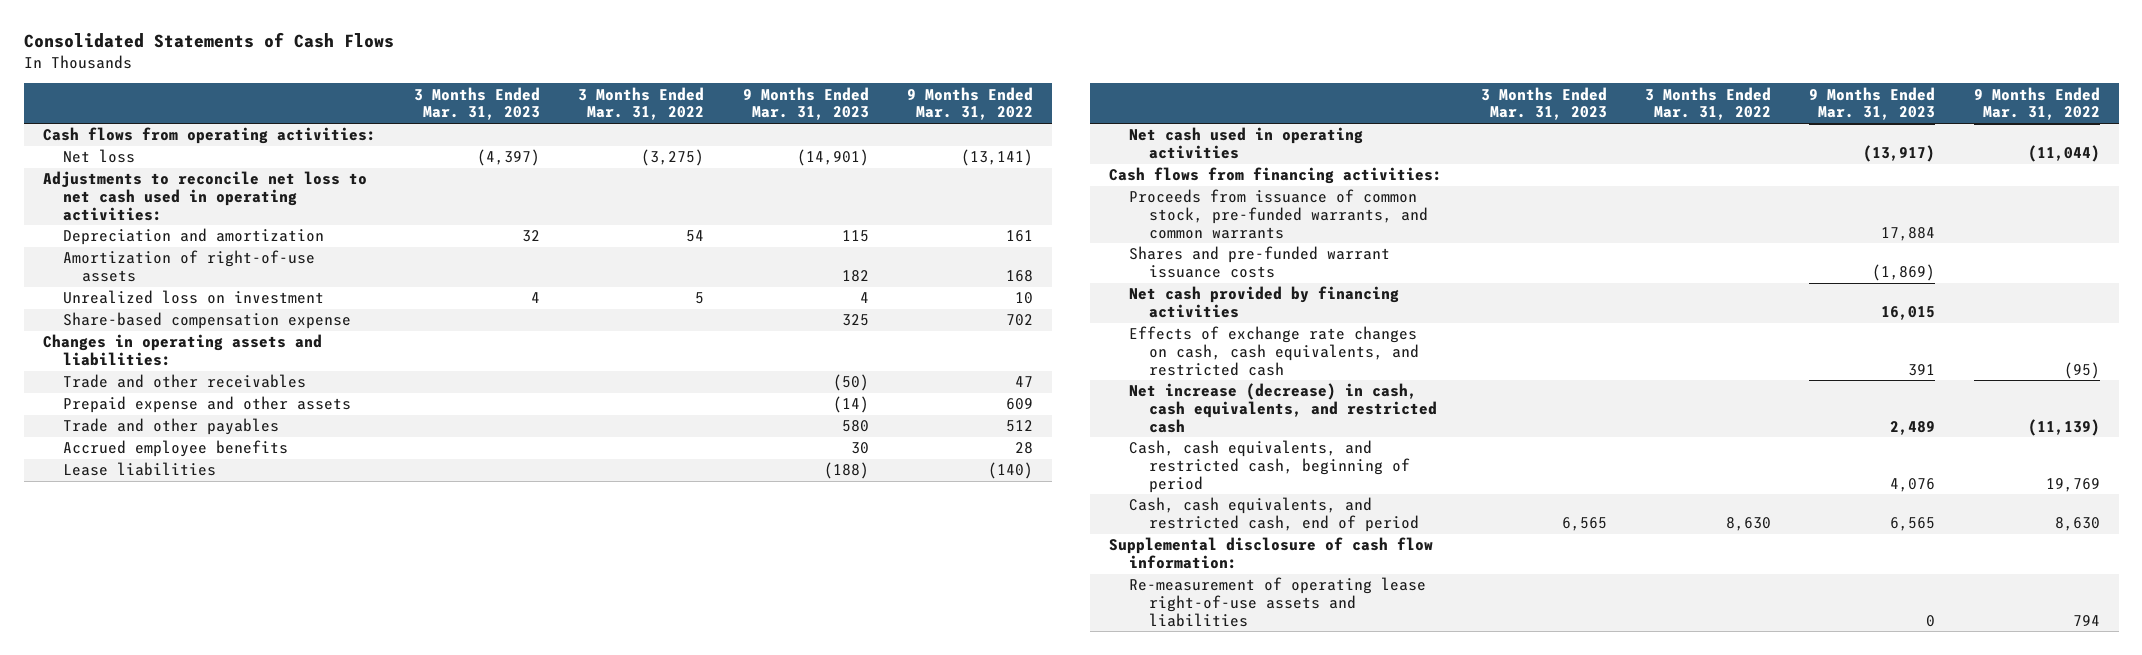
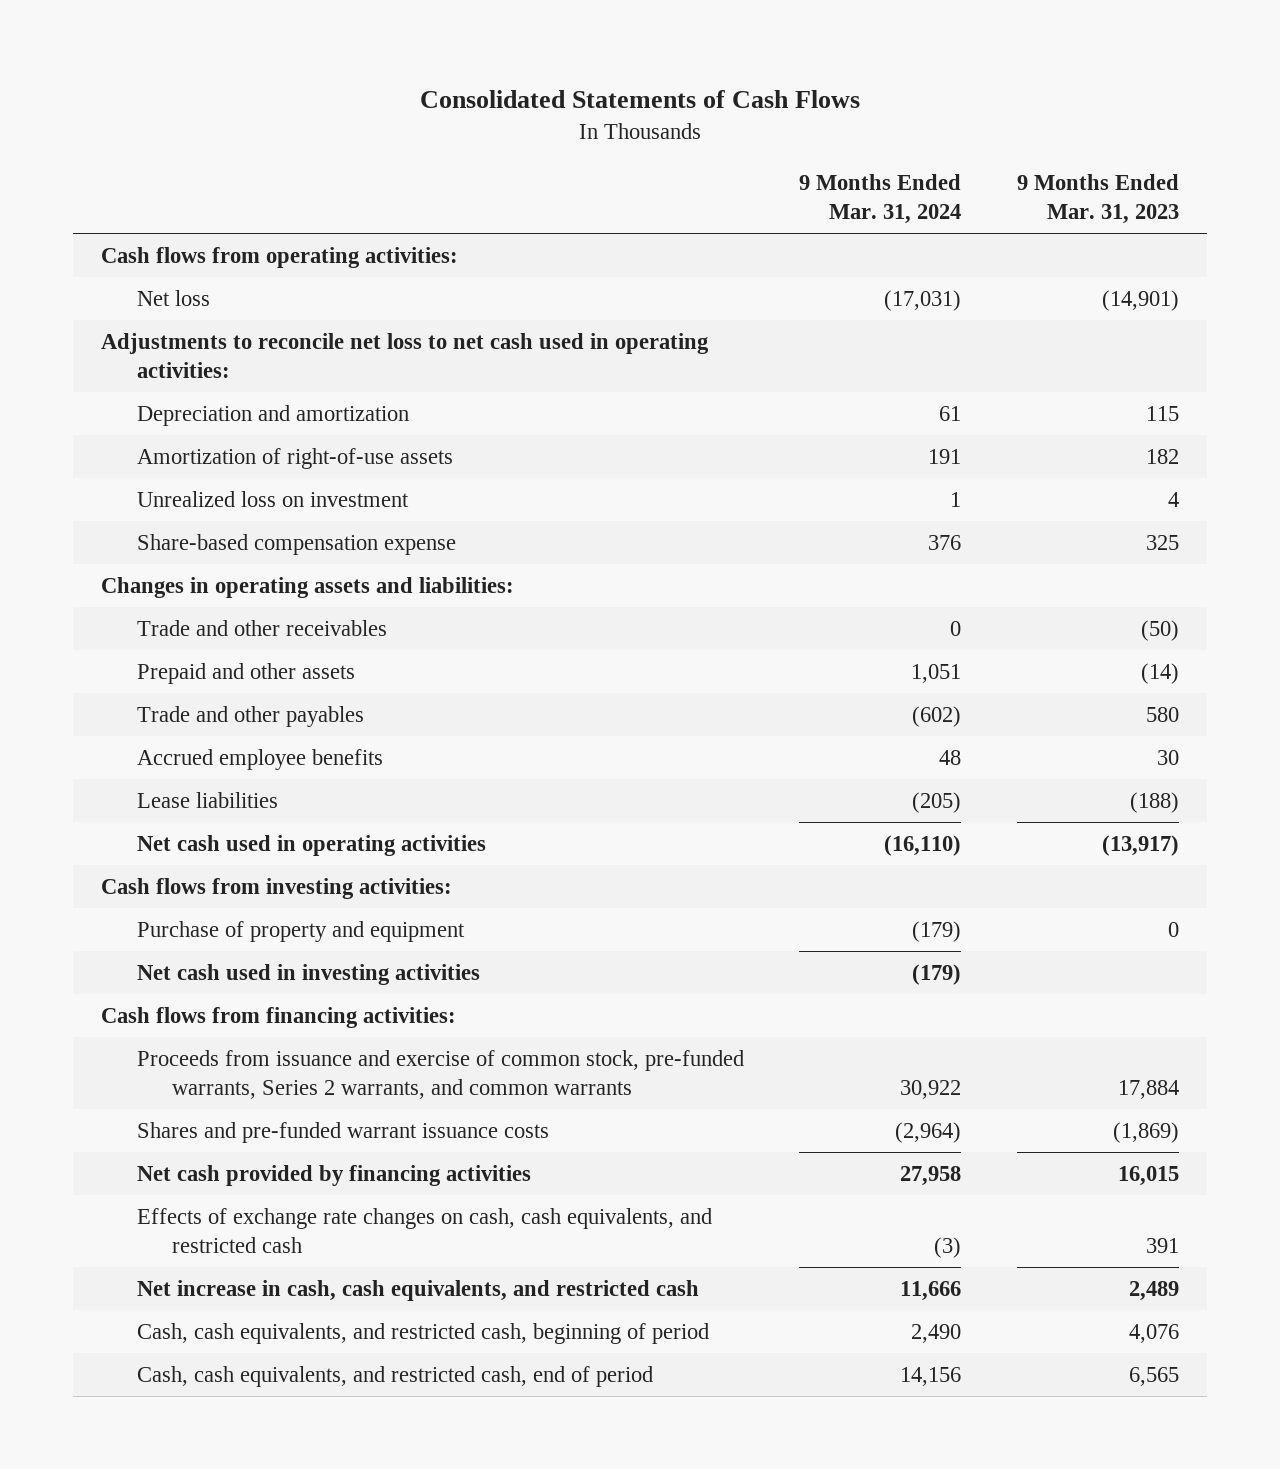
[414,86,541,121] 3 Months Ended Mar. 31, 2023 -> none
[578,86,705,121] 3 Months Ended Mar. 31, 2022 -> none
[906,86,1033,121] 9 Months Ended Mar. 31, 2022 -> none
none -> [799,174,962,225] 9 Months Ended Mar. 31, 2024
[62,396,351,414] Prepaid expense and other assets -> [136,662,355,684] Prepaid and other assets
none -> [100,877,452,899] Cash flows from investing activities:
none -> [136,920,465,942] Purchase of property and equipment
none -> [136,963,480,985] Net cash used in investing activities
[1129,189,1429,239] Proceeds from issuance of common stock, pre-funded warrants, and common warrants -> [136,1049,744,1099] Proceeds from issuance and exercise of common stock, pre-funded warrants, Series 2 warrants, and common warrants
[1129,383,1438,433] Net increase (decrease) in cash, cash equivalents, and restricted cash -> [136,1279,699,1301] Net increase in cash, cash equivalents, and restricted cash
[1109,537,1434,570] Supplemental disclosure of cash flow information: -> none
[1129,577,1427,627] Re-measurement of operating lease right-of-use assets and liabilities -> none

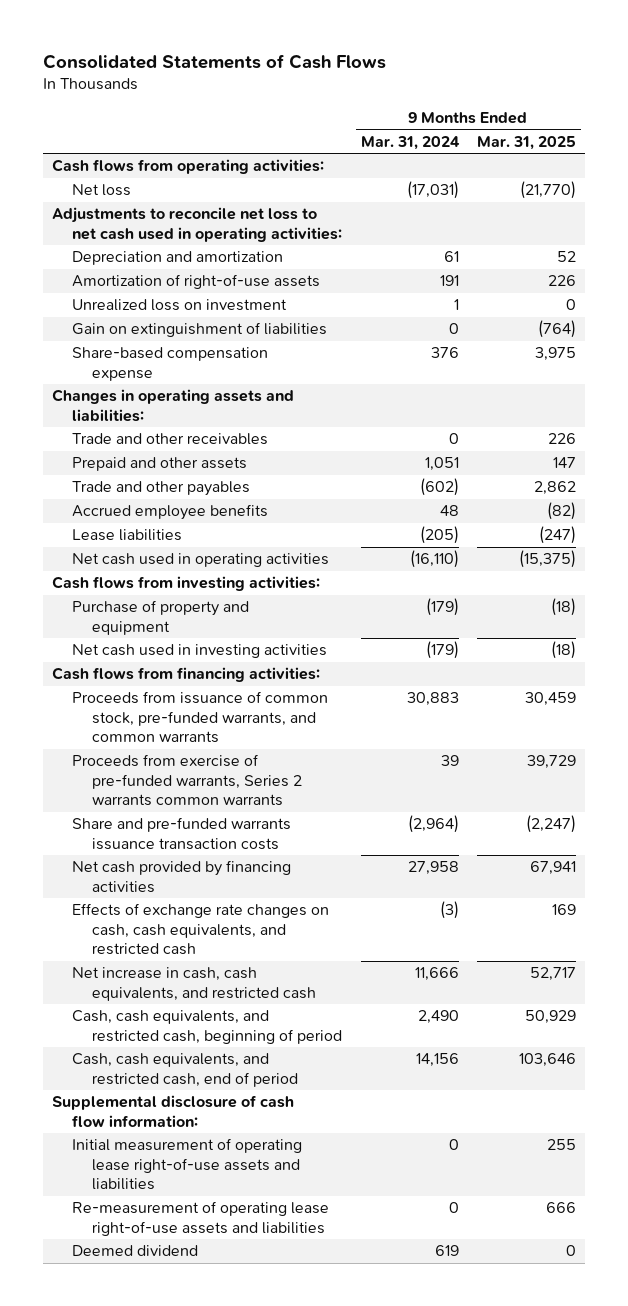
[1017,174,1180,225] 9 Months Ended Mar. 31, 2023 -> none
none -> [477,135,577,150] Mar. 31, 2025
none -> [72,322,328,338] Gain on extinguishment of liabilities
[136,1049,744,1099] Proceeds from issuance and exercise of common stock, pre-funded warrants, Series 2 warrants, and common warrants -> [72,691,329,744] Proceeds from issuance of common stock, pre-funded warrants, and common warrants
[900,1079,962,1099] 30,922 -> [406,692,459,707] 30,883
none -> [72,754,303,807] Proceeds from exercise of pre-funded warrants, Series 2 warrants common warrants
[136,1121,549,1143] Shares and pre-funded warrant issuance costs -> [72,817,292,850] Share and pre-funded warrants issuance transaction costs
none -> [51,1095,294,1127] Supplemental disclosure of cash flow information:
none -> [72,1138,303,1191] Initial measurement of operating lease right-of-use assets and liabilities
none -> [72,1201,330,1236] Re-measurement of operating lease right-of-use assets and liabilities
none -> [72,1245,199,1257] Deemed dividend

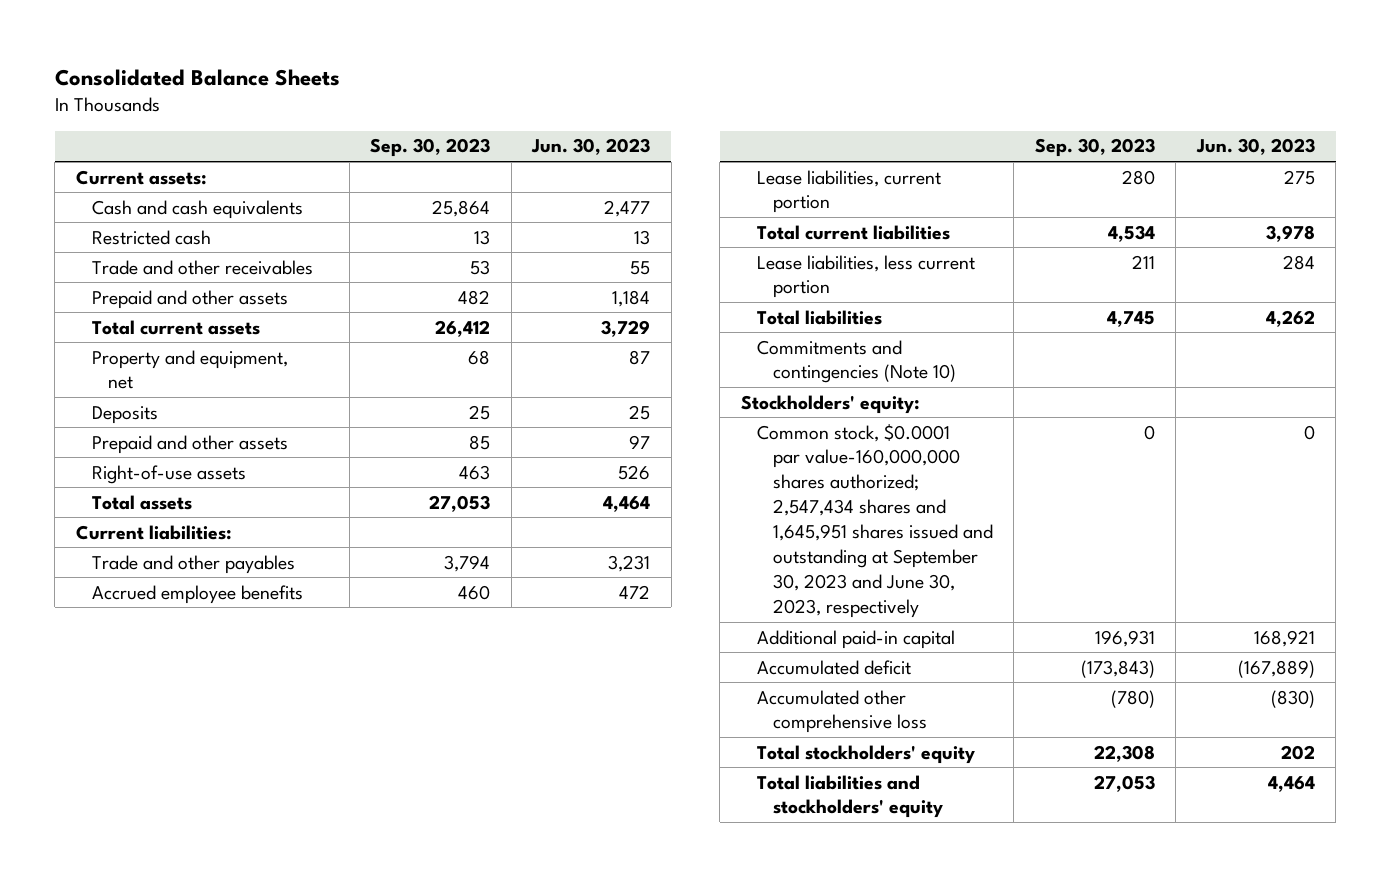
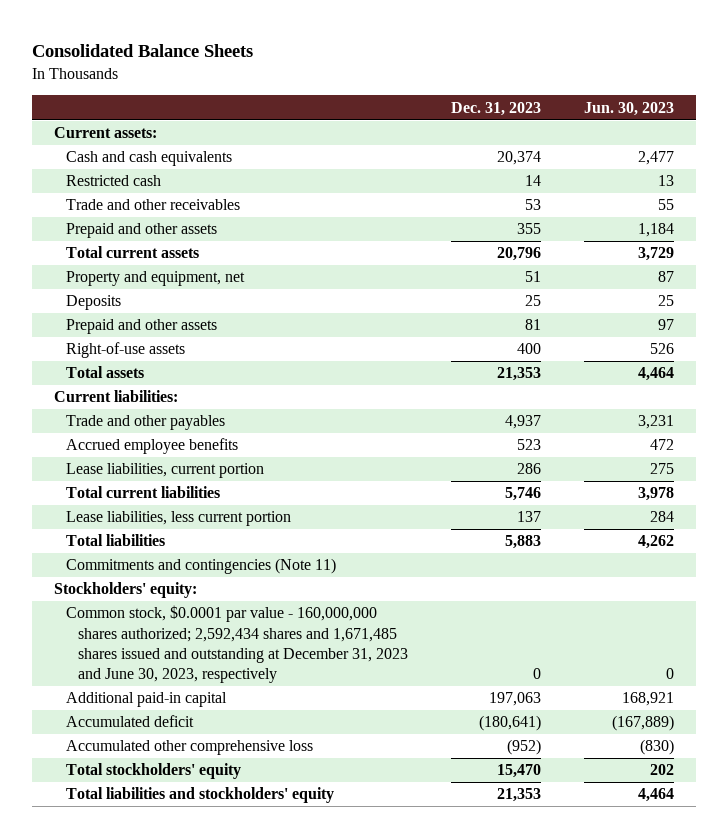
[370,138,491,158] Sep. 30, 2023 -> none
none -> [451,101,542,116] Dec. 31, 2023
[756,339,956,384] Commitments and contingencies (Note 10) -> [66,558,337,575] Commitments and contingencies (Note 11)
[756,423,993,618] Common stock, $0.0001 par value-160,000,000 shares authorized; 2,547,434 shares and 1,645,951 shares issued and outstanding at September 30, 2023 and June 30, 2023, respectively -> [66,605,409,684] Common stock, $0.0001 par value - 160,000,000 shares authorized; 2,592,434 shares and 1,671,485 shares issued and outstanding at December 31, 2023 and June 30, 2023, respectively

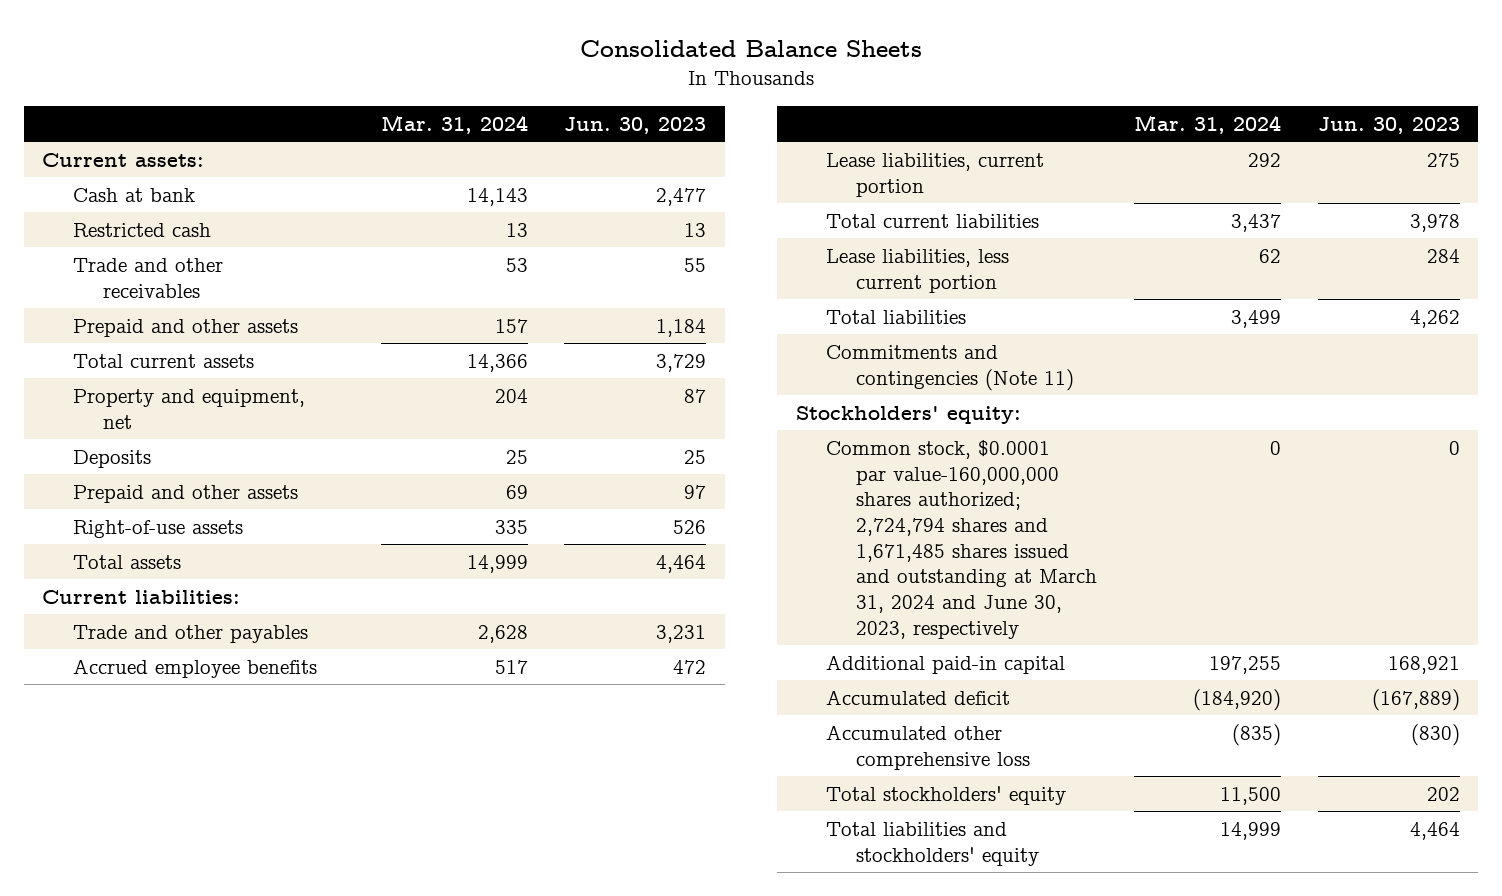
[451,101,542,116] Dec. 31, 2023 -> none
none -> [380,114,528,134] Mar. 31, 2024
[66,151,233,167] Cash and cash equivalents -> [72,187,195,202] Cash at bank
[66,605,409,684] Common stock, $0.0001 par value - 160,000,000 shares authorized; 2,592,434 shares and 1,671,485 shares issued and outstanding at December 31, 2023 and June 30, 2023, respectively -> [825,439,1097,639] Common stock, $0.0001 par value-160,000,000 shares authorized; 2,724,794 shares and 1,671,485 shares issued and outstanding at March 31, 2024 and June 30, 2023, respectively

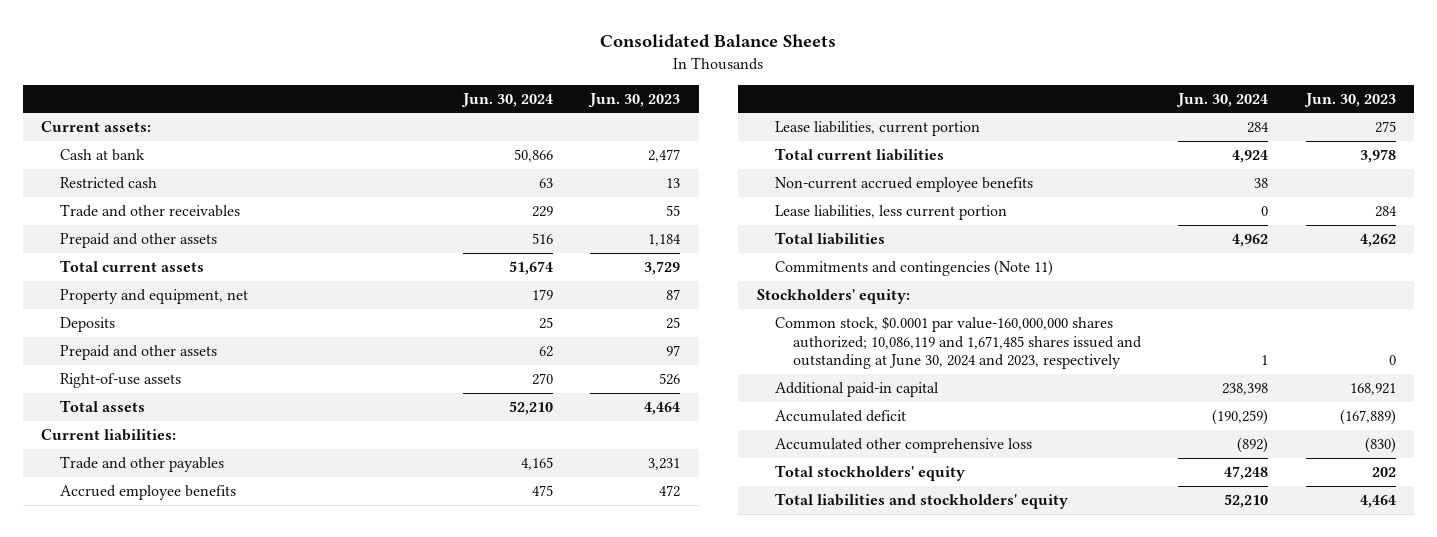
[380,114,528,134] Mar. 31, 2024 -> none
none -> [460,92,553,107] Jun. 30, 2024
none -> [775,176,1034,192] Non-current accrued employee benefits
[825,439,1097,639] Common stock, $0.0001 par value-160,000,000 shares authorized; 2,724,794 shares and 1,671,485 shares issued and outstanding at March 31, 2024 and June 30, 2023, respectively -> [775,315,1143,370] Common stock, $0.0001 par value-160,000,000 shares authorized; 10,086,119 and 1,671,485 shares issued and outstanding at June 30, 2024 and 2023, respectively

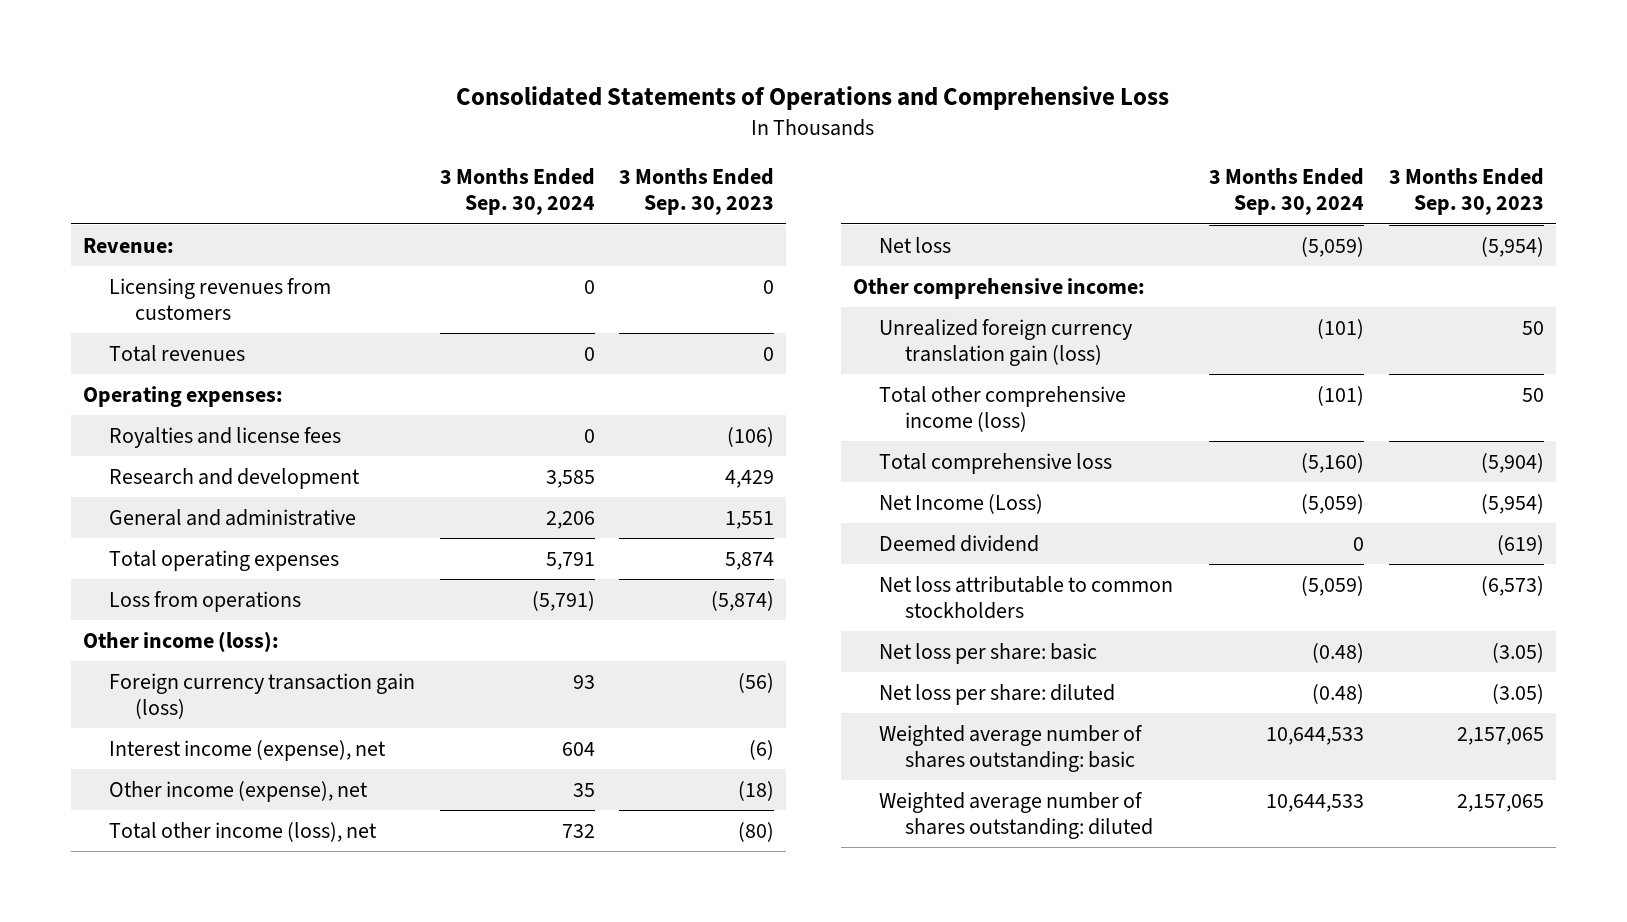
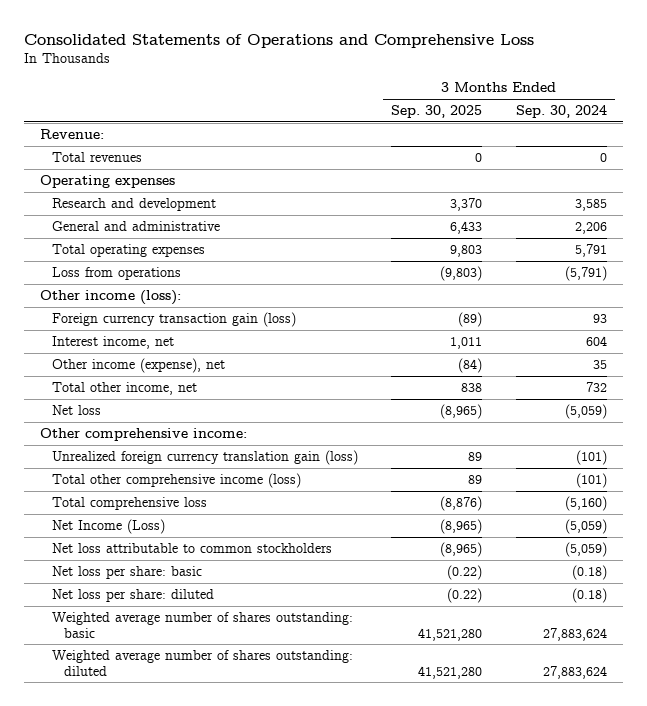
[618,167,774,216] 3 Months Ended Sep. 30, 2023 -> none
none -> [391,105,483,119] Sep. 30, 2025
[109,277,332,321] Licensing revenues from customers -> none
[109,426,342,448] Royalties and license fees -> none
[83,385,284,407] Operating expenses: -> [40,175,176,189] Operating expenses
[109,739,387,761] Interest income (expense), net -> [52,336,175,350] Interest income, net
[109,821,378,842] Total other income (loss), net -> [52,382,198,396] Total other income, net
[878,534,1039,552] Deemed dividend -> none
[1312,642,1365,663] (0.48) -> [571,565,607,581] (0.18)
[1312,683,1365,704] (0.48) -> [571,588,607,604] (0.18)
[1266,726,1365,745] 10,644,533 -> [542,627,607,641] 27,883,624
[1266,793,1365,812] 10,644,533 -> [542,665,607,679] 27,883,624

